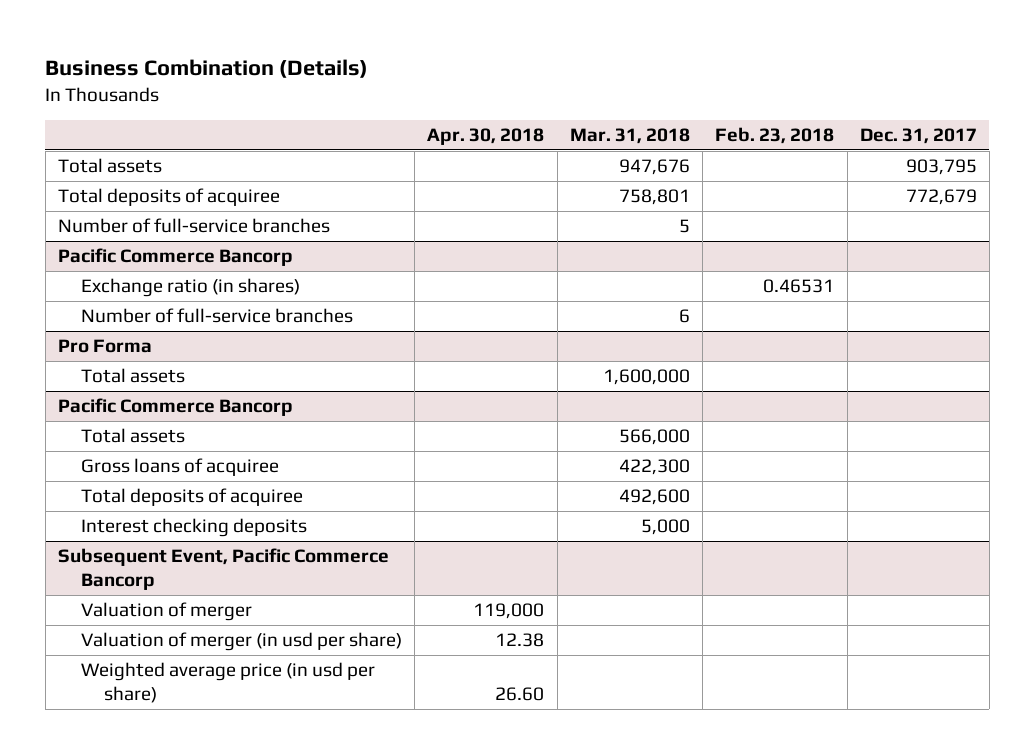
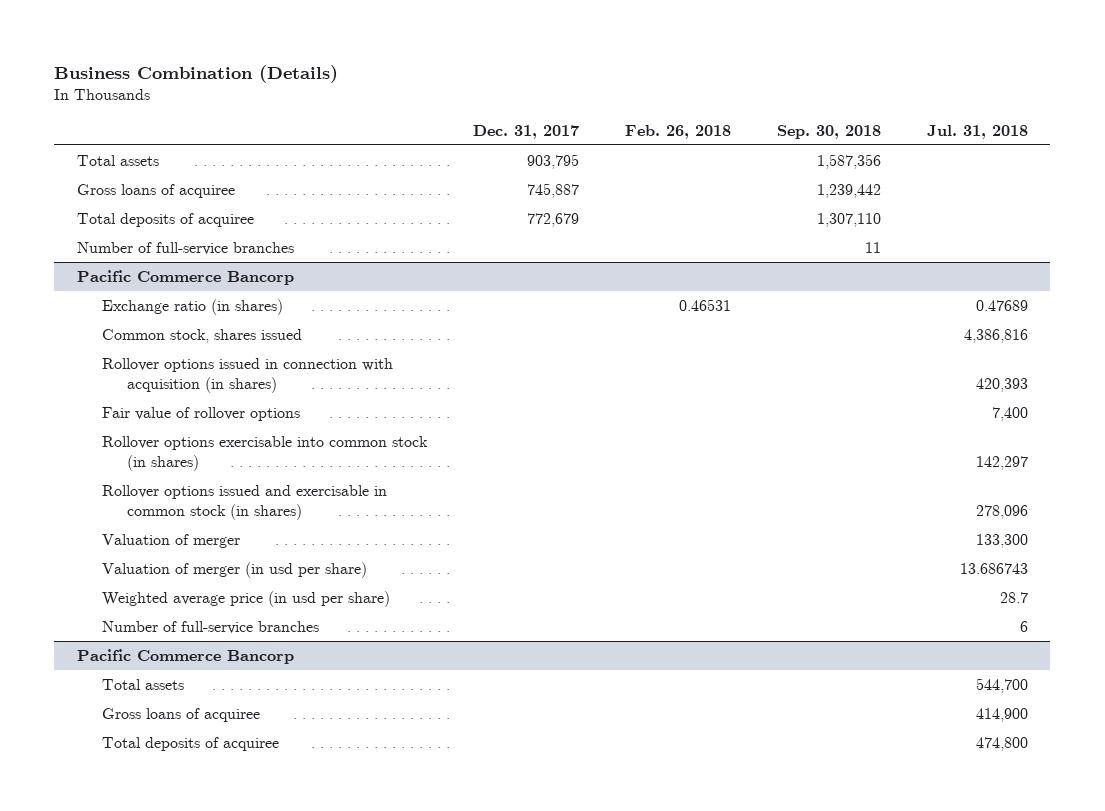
[427,127,545,145] Apr. 30, 2018 -> none
[569,127,690,144] Mar. 31, 2018 -> none
[715,126,835,144] Feb. 23, 2018 -> none
none -> [624,124,731,139] Feb. 26, 2018
none -> [776,124,881,139] Sep. 30, 2018
none -> [926,124,1028,139] Jul. 31, 2018
none -> [77,183,236,198] Gross loans of acquiree
none -> [102,328,303,343] Common stock, shares issued
none -> [102,357,394,394] Rollover options issued in connection with acquisition (in shares)
none -> [102,406,301,421] Fair value of rollover options
none -> [102,435,429,472] Rollover options exercisable into common stock (in shares)
none -> [102,484,388,521] Rollover options issued and exercisable in common stock (in shares)
none -> [102,533,241,548] Valuation of merger
none -> [102,561,368,578] Valuation of merger (in usd per share)
none -> [102,590,391,607] Weighted average price (in usd per share)
[57,339,152,354] Pro Forma -> none
[81,368,186,384] Total assets -> none
[81,518,308,538] Interest checking deposits -> none
[57,548,389,591] Subsequent Event, Pacific Commerce Bancorp -> none
[81,602,253,622] Valuation of merger -> none
[81,632,403,652] Valuation of merger (in usd per share) -> none
[81,662,376,704] Weighted average price (in usd per share) -> none

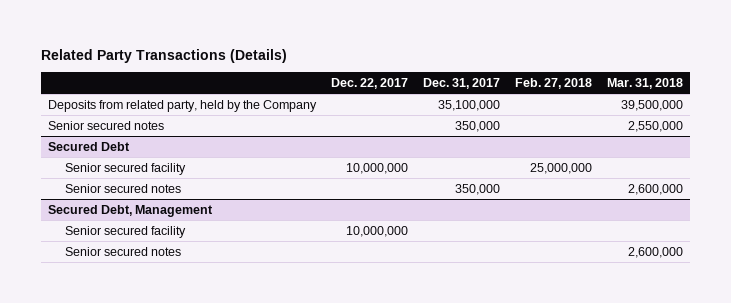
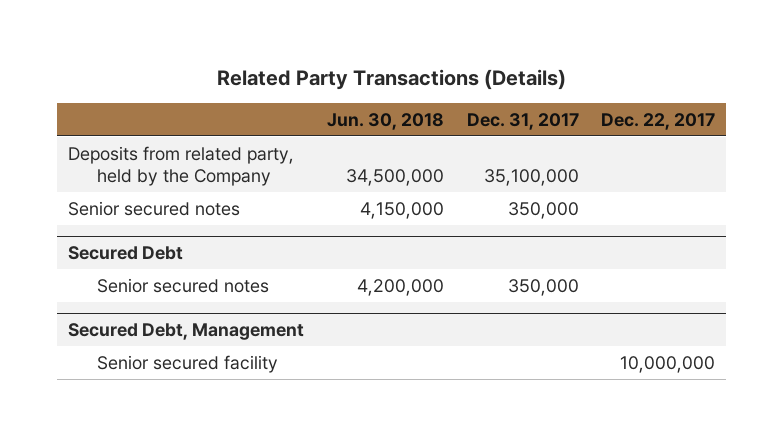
[515,78,593,90] Feb. 27, 2018 -> none
[606,78,683,90] Mar. 31, 2018 -> none
none -> [326,112,444,130] Jun. 30, 2018
[64,162,186,175] Senior secured facility -> none
[64,246,181,256] Senior secured notes -> none

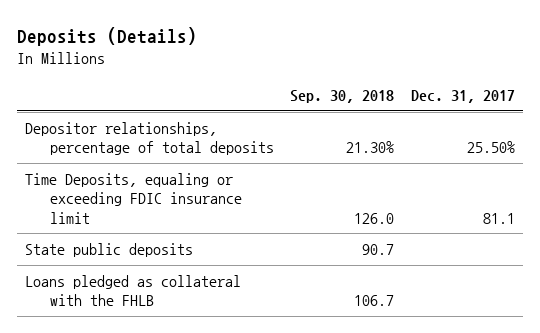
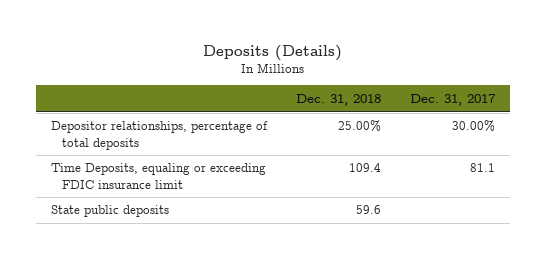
[290,90,395,104] Sep. 30, 2018 -> none
none -> [295,93,381,106] Dec. 31, 2018
[467,141,516,154] 25.50% -> [452,120,496,133] 30.00%
[25,274,242,307] Loans pledged as collateral with the FHLB -> none

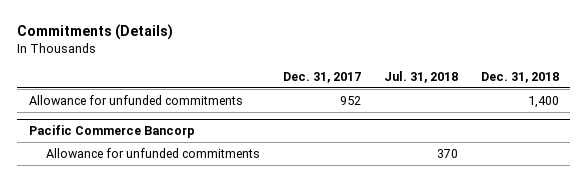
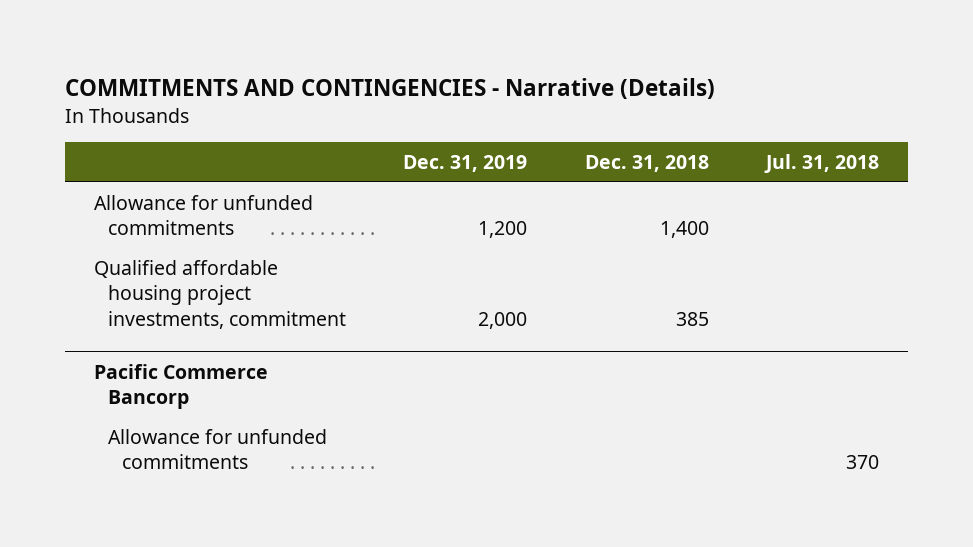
[17,24,174,41] Commitments (Details) -> [65,77,716,99] COMMITMENTS AND CONTINGENCIES - Narrative (Details)
[283,72,362,84] Dec. 31, 2017 -> none
none -> [403,155,528,173] Dec. 31, 2019
none -> [94,259,346,329] Qualified affordable housing project investments, commitment

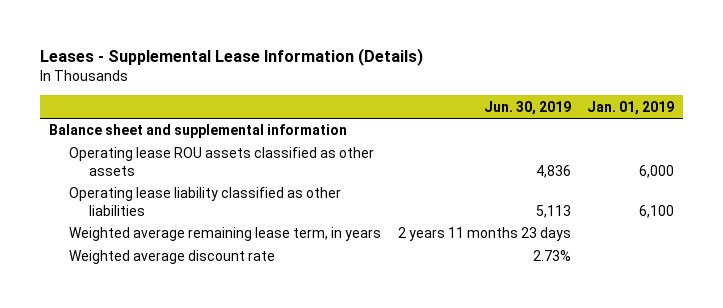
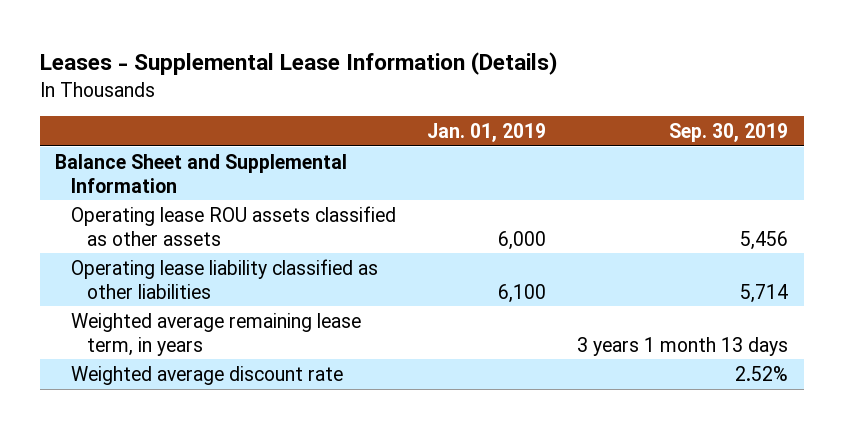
[483,100,571,115] Jun. 30, 2019 -> none
none -> [669,122,789,142] Sep. 30, 2019
[48,124,347,139] Balance sheet and supplemental information -> [55,153,348,193] Balance Sheet and Supplemental Information

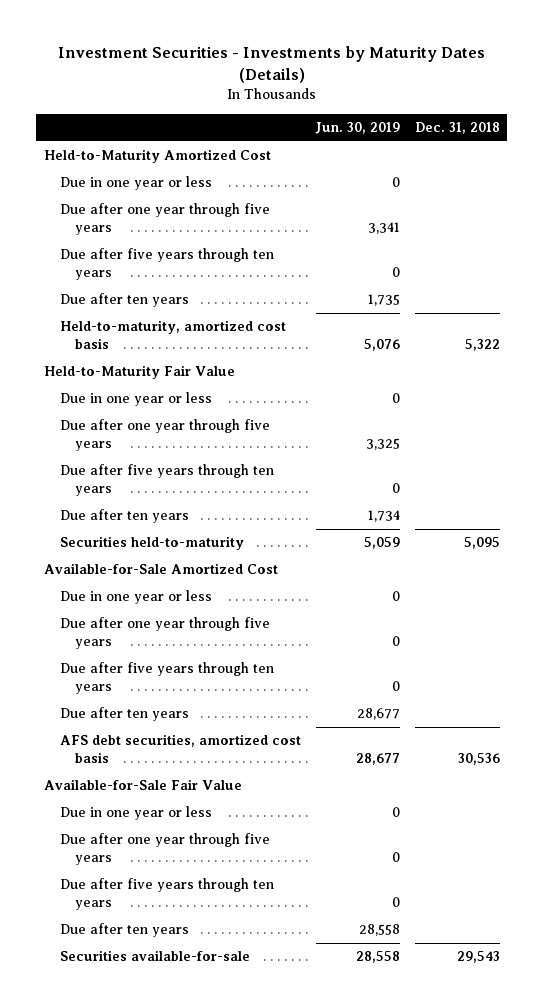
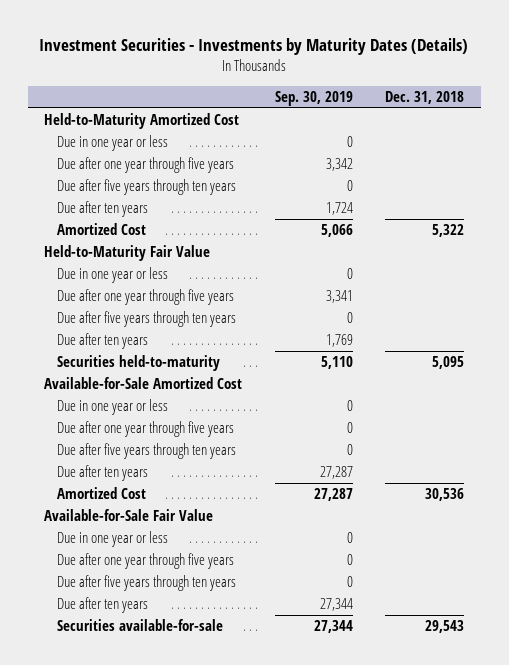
[314,122,400,135] Jun. 30, 2019 -> none
none -> [274,90,353,106] Sep. 30, 2019
[59,320,286,350] Held-to-maturity, amortized cost basis -> [57,223,147,236] Amortized Cost
[59,734,301,764] AFS debt securities, amortized cost basis -> [57,487,147,500] Amortized Cost

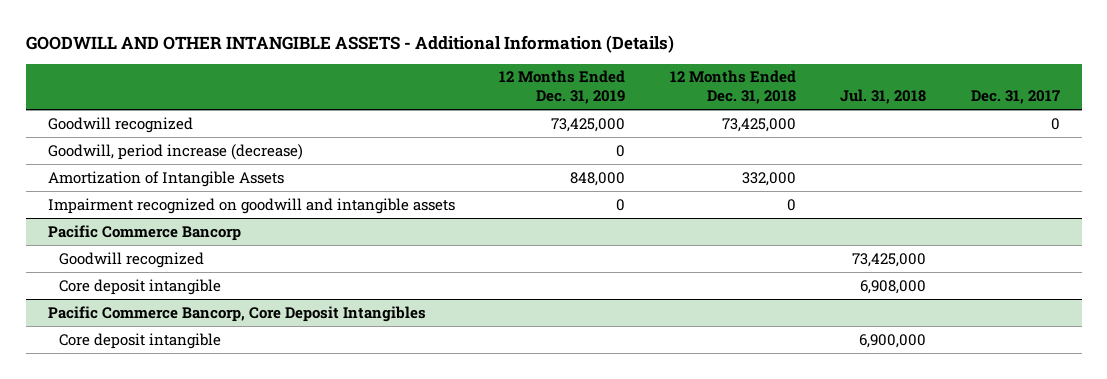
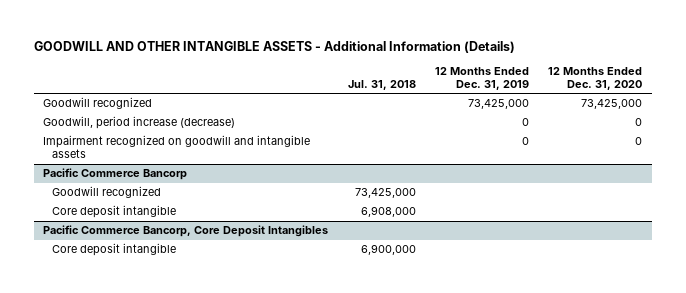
[669,70,796,105] 12 Months Ended Dec. 31, 2018 -> none
[970,90,1060,105] Dec. 31, 2017 -> none
none -> [548,67,643,90] 12 Months Ended Dec. 31, 2020
[47,170,284,187] Amortization of Intangible Assets -> none

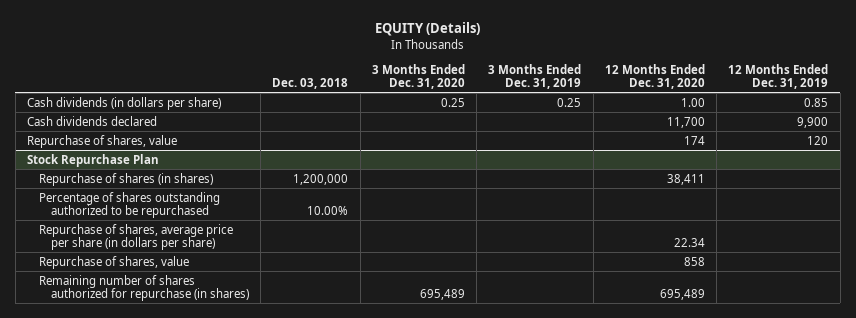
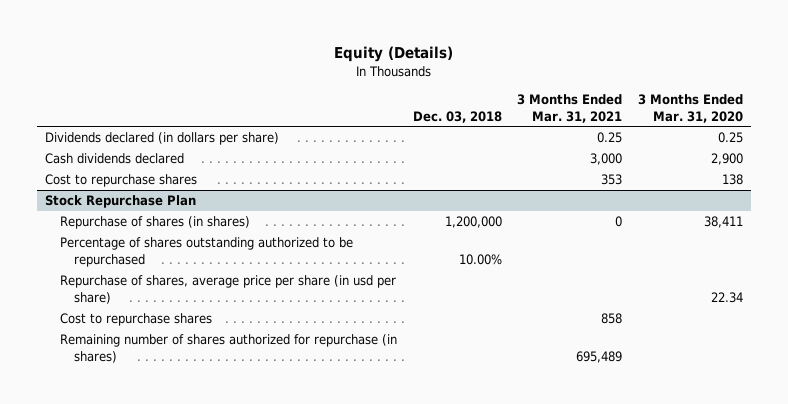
[374,22,480,37] EQUITY (Details) -> [334,45,454,62] Equity (Details)
[371,63,465,90] 3 Months Ended Dec. 31, 2020 -> none
[488,63,582,90] 3 Months Ended Dec. 31, 2019 -> none
[604,63,705,90] 12 Months Ended Dec. 31, 2020 -> none
[728,63,829,90] 12 Months Ended Dec. 31, 2019 -> none
none -> [517,94,623,123] 3 Months Ended Mar. 31, 2021
none -> [638,94,744,123] 3 Months Ended Mar. 31, 2020
[27,96,222,110] Cash dividends (in dollars per share) -> [45,132,280,146] Dividends declared (in dollars per share)
[27,134,178,148] Repurchase of shares, value -> [45,174,198,188] Cost to repurchase shares
[39,223,234,250] Repurchase of shares, average price per share (in dollars per share) -> [59,275,396,304] Repurchase of shares, average price per share (in usd per share)
[39,255,190,269] Repurchase of shares, value -> [59,313,212,327] Cost to repurchase shares

